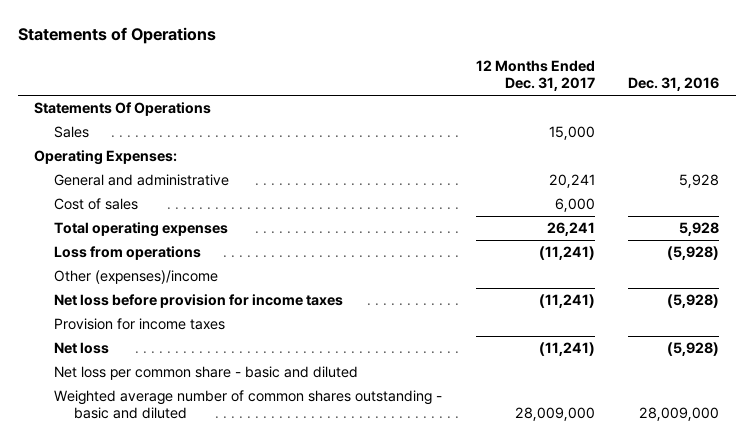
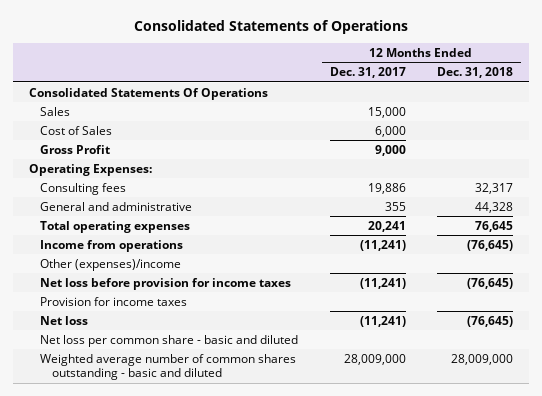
[17,26,216,44] Statements of Operations -> [133,20,408,35] Consolidated Statements of Operations
[628,77,720,92] Dec. 31, 2016 -> none
none -> [437,67,514,79] Dec. 31, 2018
[34,102,212,117] Statements Of Operations -> [28,87,268,100] Consolidated Statements Of Operations
none -> [40,125,113,135] Cost of Sales
none -> [40,144,111,154] Gross Profit
[54,198,139,211] Cost of sales -> none
none -> [40,182,127,195] Consulting fees
[548,174,595,189] 20,241 -> [384,201,406,211] 355
[546,222,595,237] 26,241 -> [367,220,406,232] 20,241
[54,246,202,261] Loss from operations -> [40,239,184,252] Income from operations

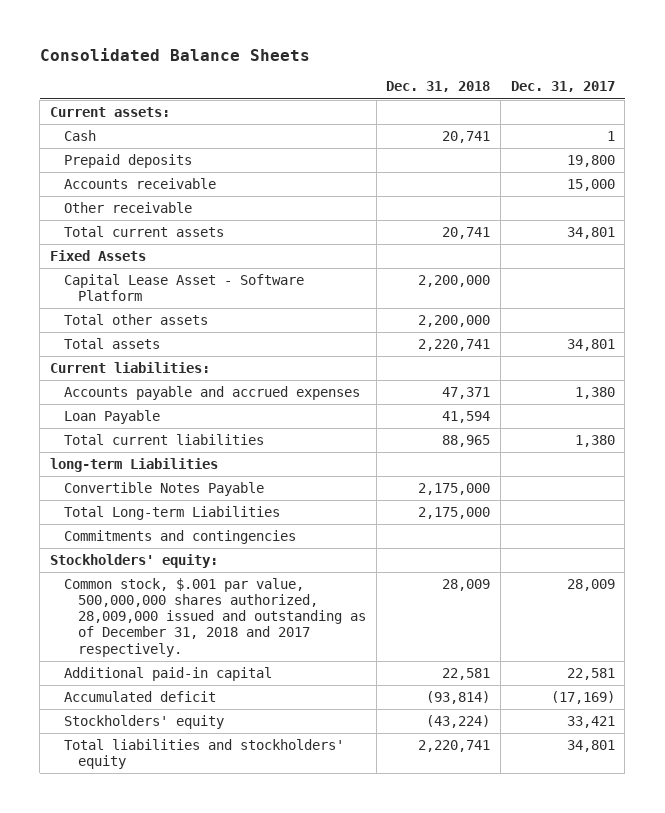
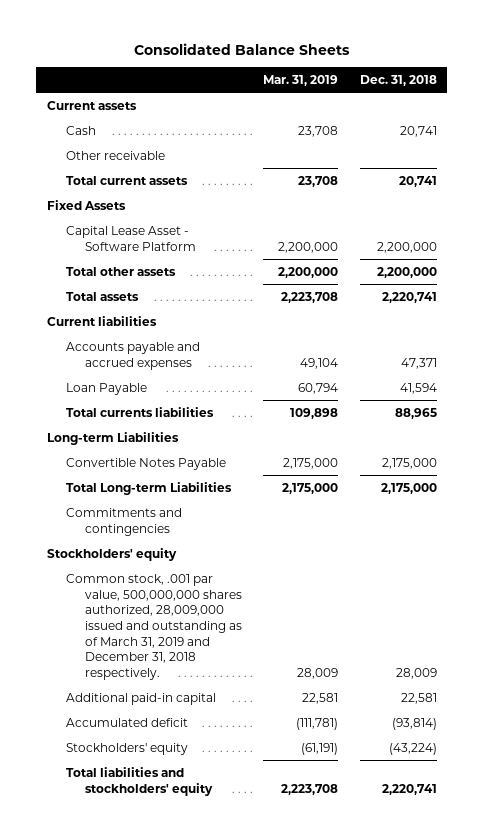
[510,81,615,93] Dec. 31, 2017 -> none
none -> [263,74,339,86] Mar. 31, 2019
[49,107,170,118] Current assets: -> [46,100,137,110] Current assets
[64,154,193,169] Prepaid deposits -> none
[64,178,217,190] Accounts receivable -> none
[49,362,210,374] Current liabilities: -> [46,315,157,326] Current liabilities
[64,434,265,446] Total current liabilities -> [65,406,214,417] Total currents liabilities
[49,458,218,473] long-term Liabilities -> [46,431,179,445] Long-term Liabilities
[49,554,218,569] Stockholders' equity: -> [46,547,177,561] Stockholders' equity
[64,578,367,657] Common stock, $.001 par value, 500,000,000 shares authorized, 28,009,000 issued and outstanding as of December 31, 2018 and 2017 respectively. -> [65,573,242,681] Common stock, .001 par value, 500,000,000 shares authorized, 28,009,000 issued and outstanding as of March 31, 2019 and December 31, 2018 respectively.

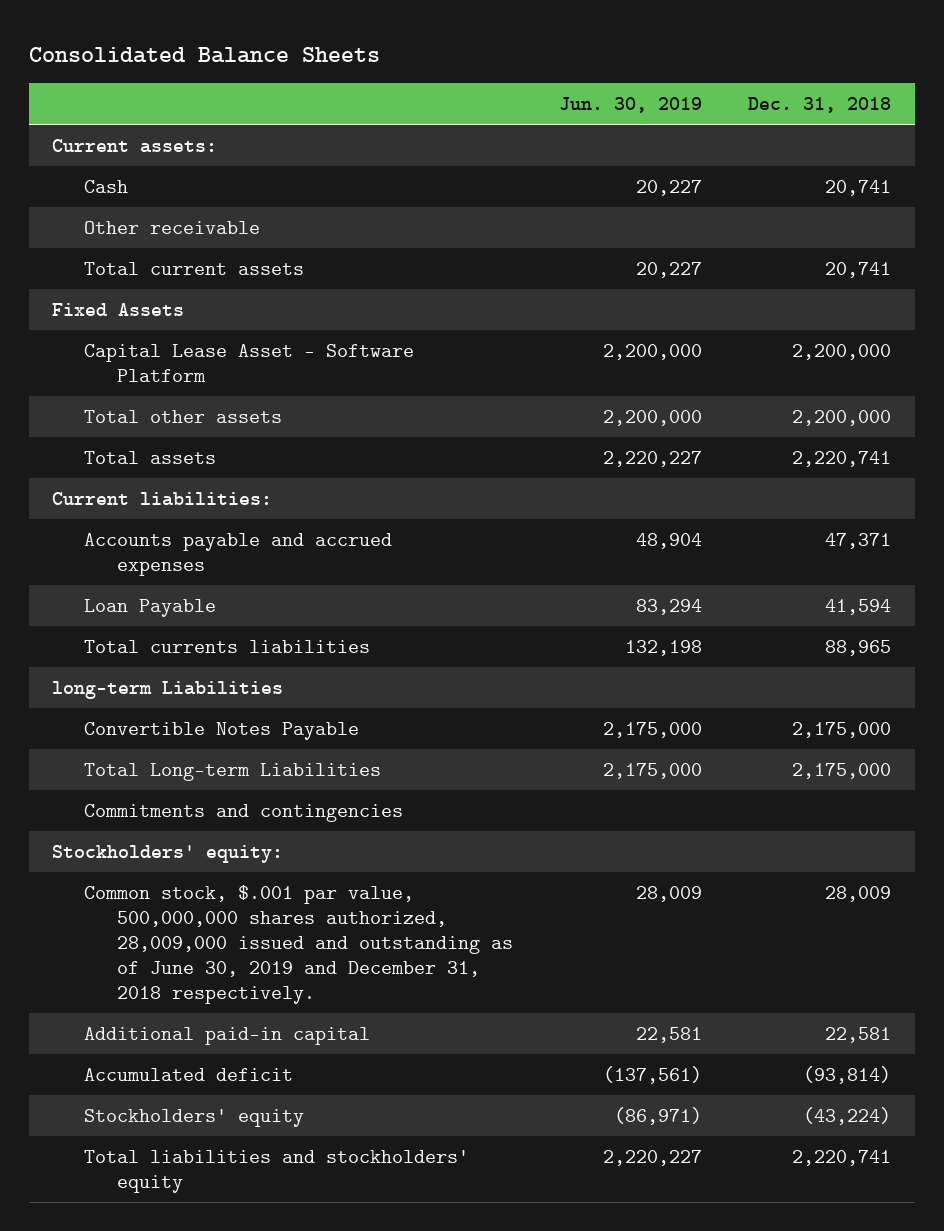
[263,74,339,86] Mar. 31, 2019 -> none
none -> [559,96,703,113] Jun. 30, 2019
[46,100,137,110] Current assets -> [52,139,218,154] Current assets:
[46,315,157,326] Current liabilities -> [52,492,273,507] Current liabilities:
[46,431,179,445] Long-term Liabilities -> [52,681,284,700] long-term Liabilities
[46,547,177,561] Stockholders' equity -> [52,845,284,864] Stockholders' equity:
[65,573,242,681] Common stock, .001 par value, 500,000,000 shares authorized, 28,009,000 issued and outstanding as of March 31, 2019 and December 31, 2018 respectively. -> [84,885,513,1005] Common stock, $.001 par value, 500,000,000 shares authorized, 28,009,000 issued and outstanding as of June 30, 2019 and December 31, 2018 respectively.

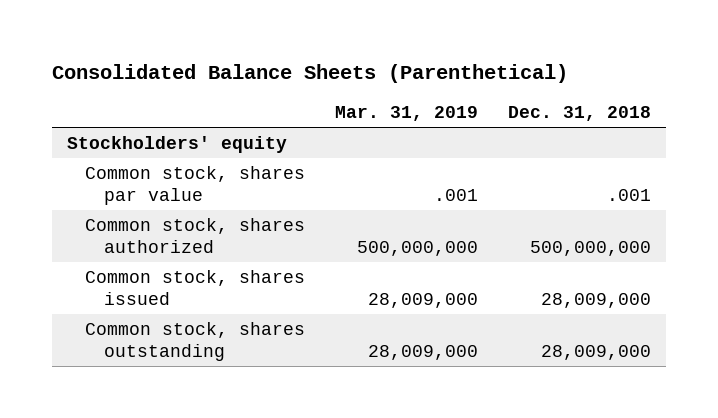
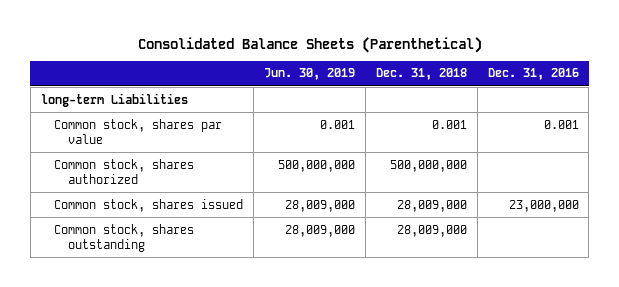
[335,106,479,122] Mar. 31, 2019 -> none
none -> [263,68,355,81] Jun. 30, 2019
none -> [487,68,579,81] Dec. 31, 2016
[66,135,287,153] Stockholders' equity -> none
none -> [40,92,188,107] long-term Liabilities
[607,189,652,202] .001 -> [431,119,467,129] 0.001

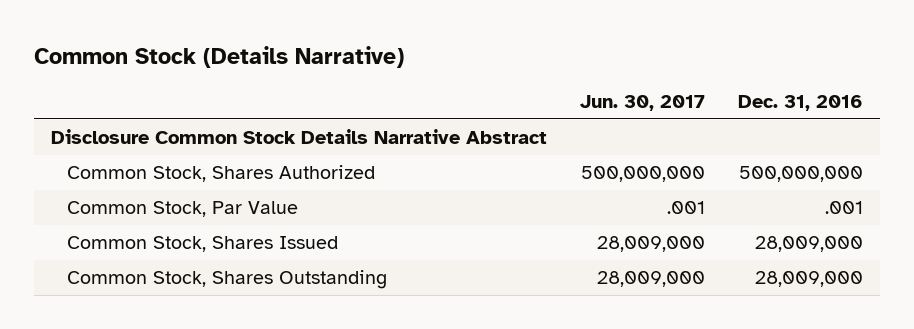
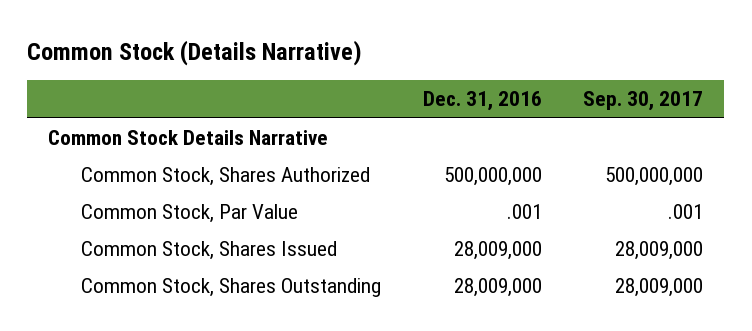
[580,95,706,112] Jun. 30, 2017 -> none
none -> [583,91,704,112] Sep. 30, 2017
[50,129,547,145] Disclosure Common Stock Details Narrative Abstract -> [48,129,329,145] Common Stock Details Narrative

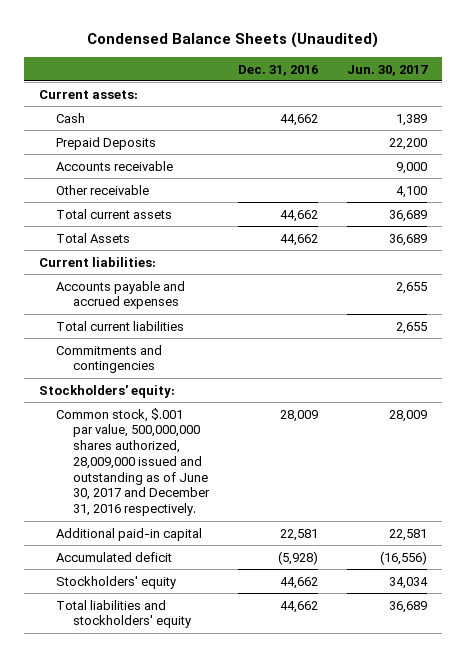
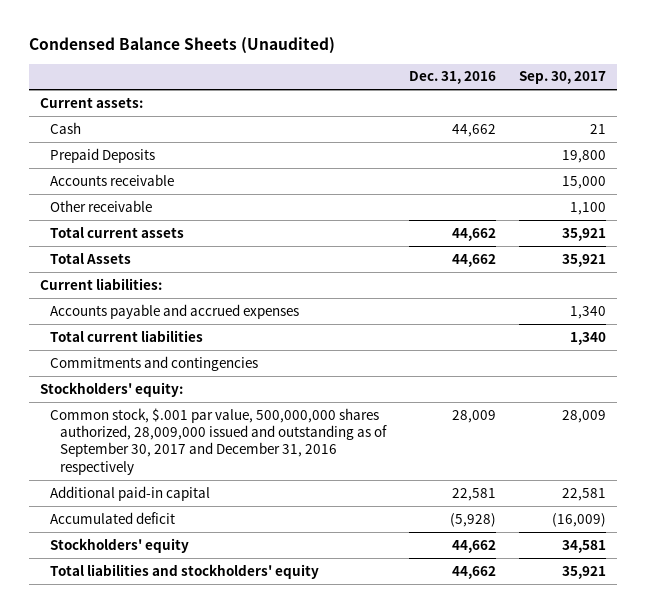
[347,64,429,76] Jun. 30, 2017 -> none
none -> [518,71,606,85] Sep. 30, 2017
[55,407,210,517] Common stock, $.001 par value, 500,000,000 shares authorized, 28,009,000 issued and outstanding as of June 30, 2017 and December 31, 2016 respectively. -> [50,407,388,475] Common stock, $.001 par value, 500,000,000 shares authorized, 28,009,000 issued and outstanding as of September 30, 2017 and December 31, 2016 respectively

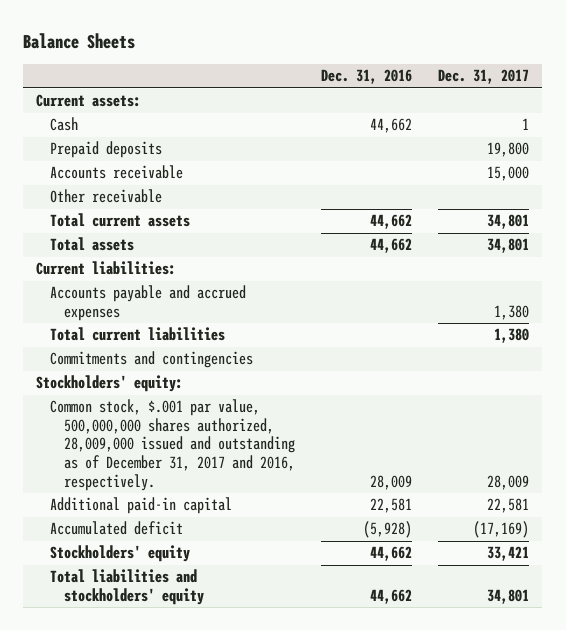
[29,37,336,55] Condensed Balance Sheets (Unaudited) -> [23,33,136,50] Balance Sheets
[518,71,606,85] Sep. 30, 2017 -> none
none -> [438,69,530,85] Dec. 31, 2017
[50,147,156,163] Prepaid Deposits -> [50,141,163,159] Prepaid deposits
[50,252,132,264] Total Assets -> [50,237,135,252] Total assets
[50,407,388,475] Common stock, $.001 par value, 500,000,000 shares authorized, 28,009,000 issued and outstanding as of September 30, 2017 and December 31, 2016 respectively -> [50,399,295,491] Common stock, $.001 par value, 500,000,000 shares authorized, 28,009,000 issued and outstanding as of December 31, 2017 and 2016, respectively.

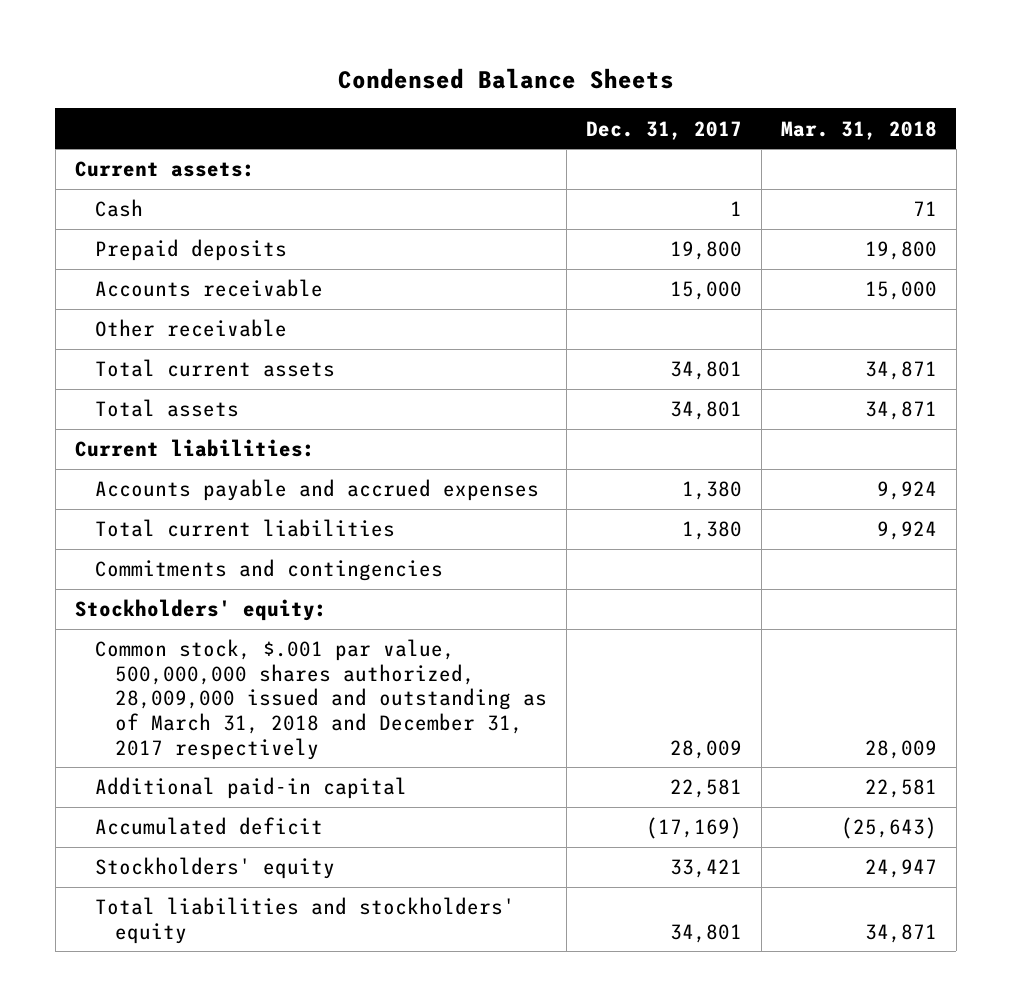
[23,33,136,50] Balance Sheets -> [337,67,674,89] Condensed Balance Sheets
[321,69,413,85] Dec. 31, 2016 -> none
none -> [780,120,937,140] Mar. 31, 2018
[50,399,295,491] Common stock, $.001 par value, 500,000,000 shares authorized, 28,009,000 issued and outstanding as of December 31, 2017 and 2016, respectively. -> [94,639,547,760] Common stock, $.001 par value, 500,000,000 shares authorized, 28,009,000 issued and outstanding as of March 31, 2018 and December 31, 2017 respectively

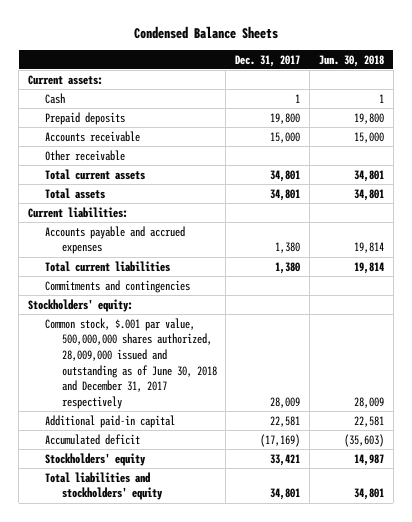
[780,120,937,140] Mar. 31, 2018 -> none
none -> [318,54,384,67] Jun. 30, 2018
[94,639,547,760] Common stock, $.001 par value, 500,000,000 shares authorized, 28,009,000 issued and outstanding as of March 31, 2018 and December 31, 2017 respectively -> [44,317,217,409] Common stock, $.001 par value, 500,000,000 shares authorized, 28,009,000 issued and outstanding as of June 30, 2018 and December 31, 2017 respectively

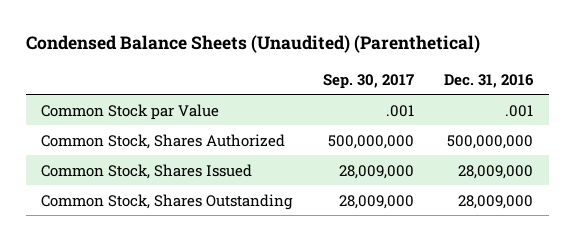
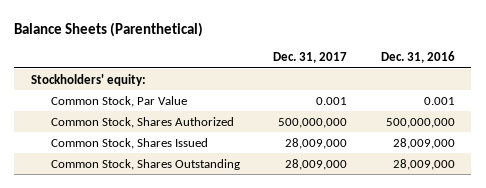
[25,35,480,54] Condensed Balance Sheets (Unaudited) (Parenthetical) -> [14,21,204,37] Balance Sheets (Parenthetical)
[322,73,414,89] Sep. 30, 2017 -> none
none -> [273,52,348,64] Dec. 31, 2017
none -> [30,73,146,86] Stockholders' equity:
[40,103,219,120] Common Stock par Value -> [50,95,187,107] Common Stock, Par Value
[505,104,534,117] .001 -> [423,96,455,105] 0.001

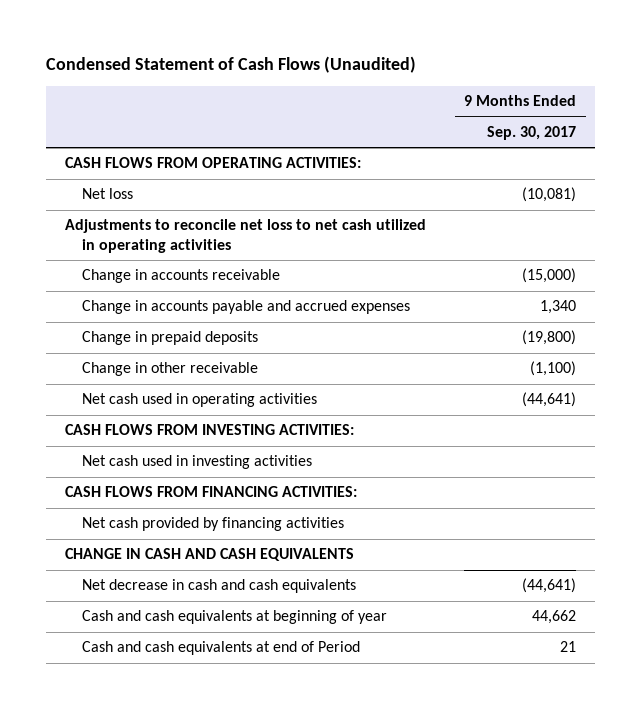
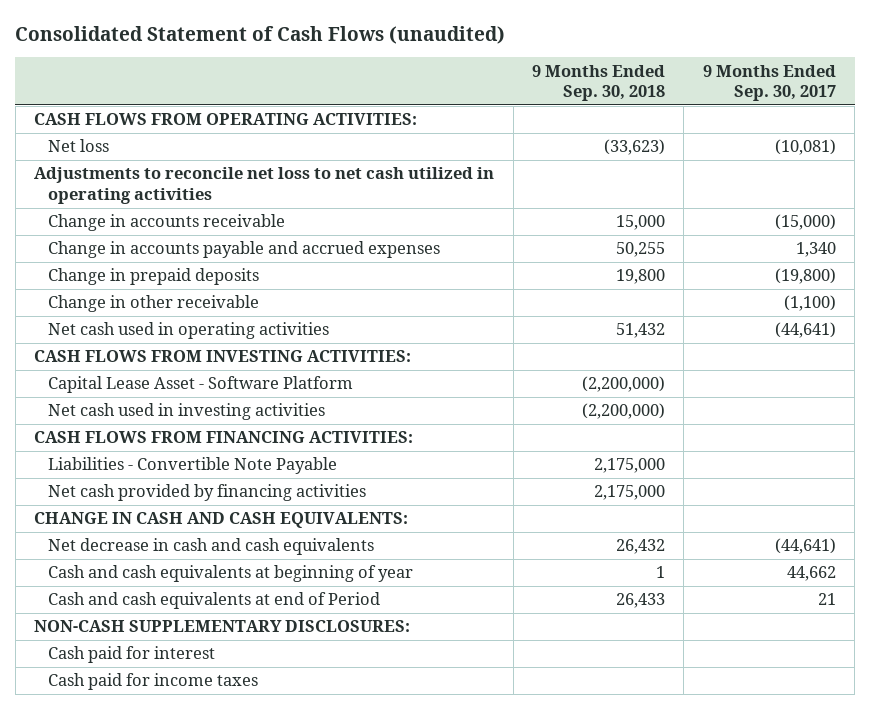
[45,56,416,74] Condensed Statement of Cash Flows (Unaudited) -> [15,25,506,44] Consolidated Statement of Cash Flows (unaudited)
none -> [531,64,665,102] 9 Months Ended Sep. 30, 2018
none -> [48,376,354,394] Capital Lease Asset - Software Platform
none -> [48,457,338,475] Liabilities - Convertible Note Payable
[65,548,355,562] CHANGE IN CASH AND CASH EQUIVALENTS -> [34,512,409,529] CHANGE IN CASH AND CASH EQUIVALENTS:
none -> [34,620,411,633] NON-CASH SUPPLEMENTARY DISCLOSURES:
none -> [48,646,216,664] Cash paid for interest
none -> [48,673,259,691] Cash paid for income taxes

